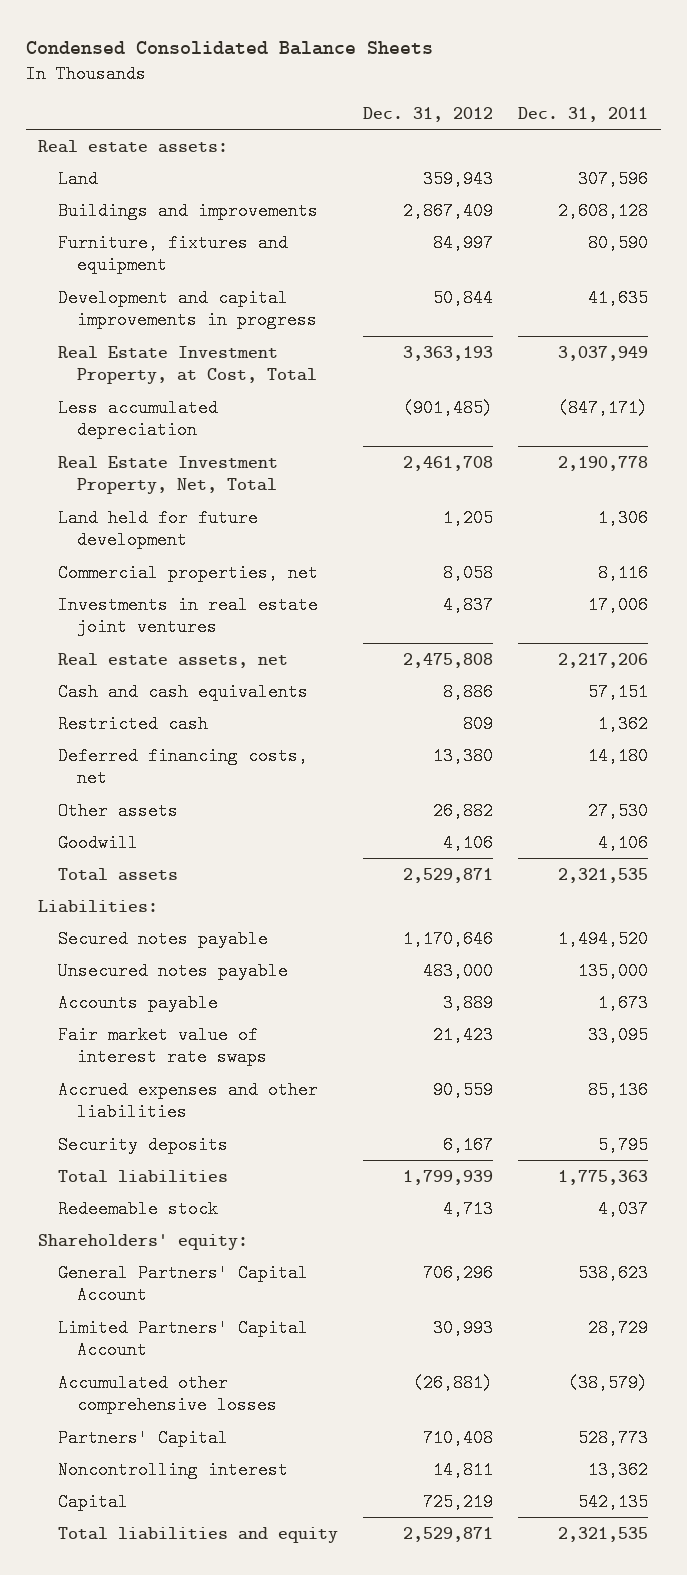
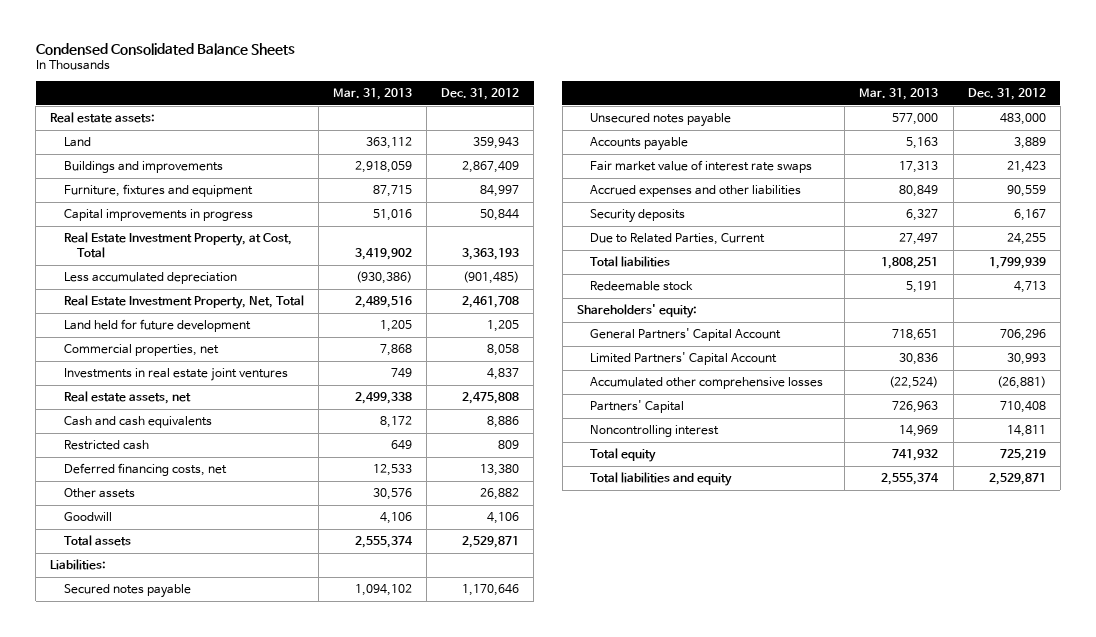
[518,107,649,123] Dec. 31, 2011 -> none
none -> [332,87,412,100] Mar. 31, 2013
[57,288,318,330] Development and capital improvements in progress -> [63,209,253,222] Capital improvements in progress
none -> [590,233,766,246] Due to Related Parties, Current
[57,1492,128,1511] Capital -> [590,448,657,463] Total equity

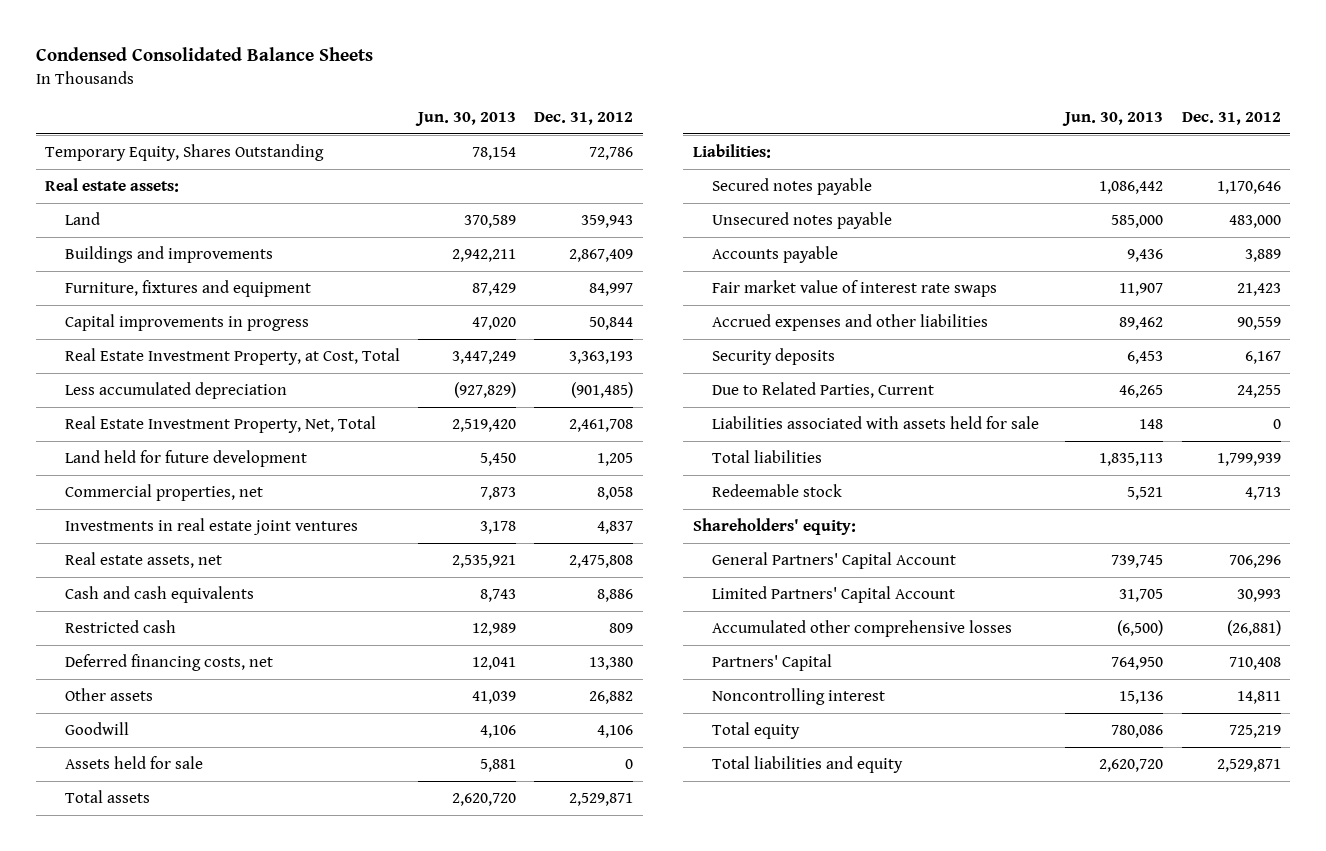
[332,87,412,100] Mar. 31, 2013 -> none
none -> [415,111,517,126] Jun. 30, 2013
none -> [45,143,325,161] Temporary Equity, Shares Outstanding
none -> [64,755,203,769] Assets held for sale
none -> [712,415,1040,429] Liabilities associated with assets held for sale

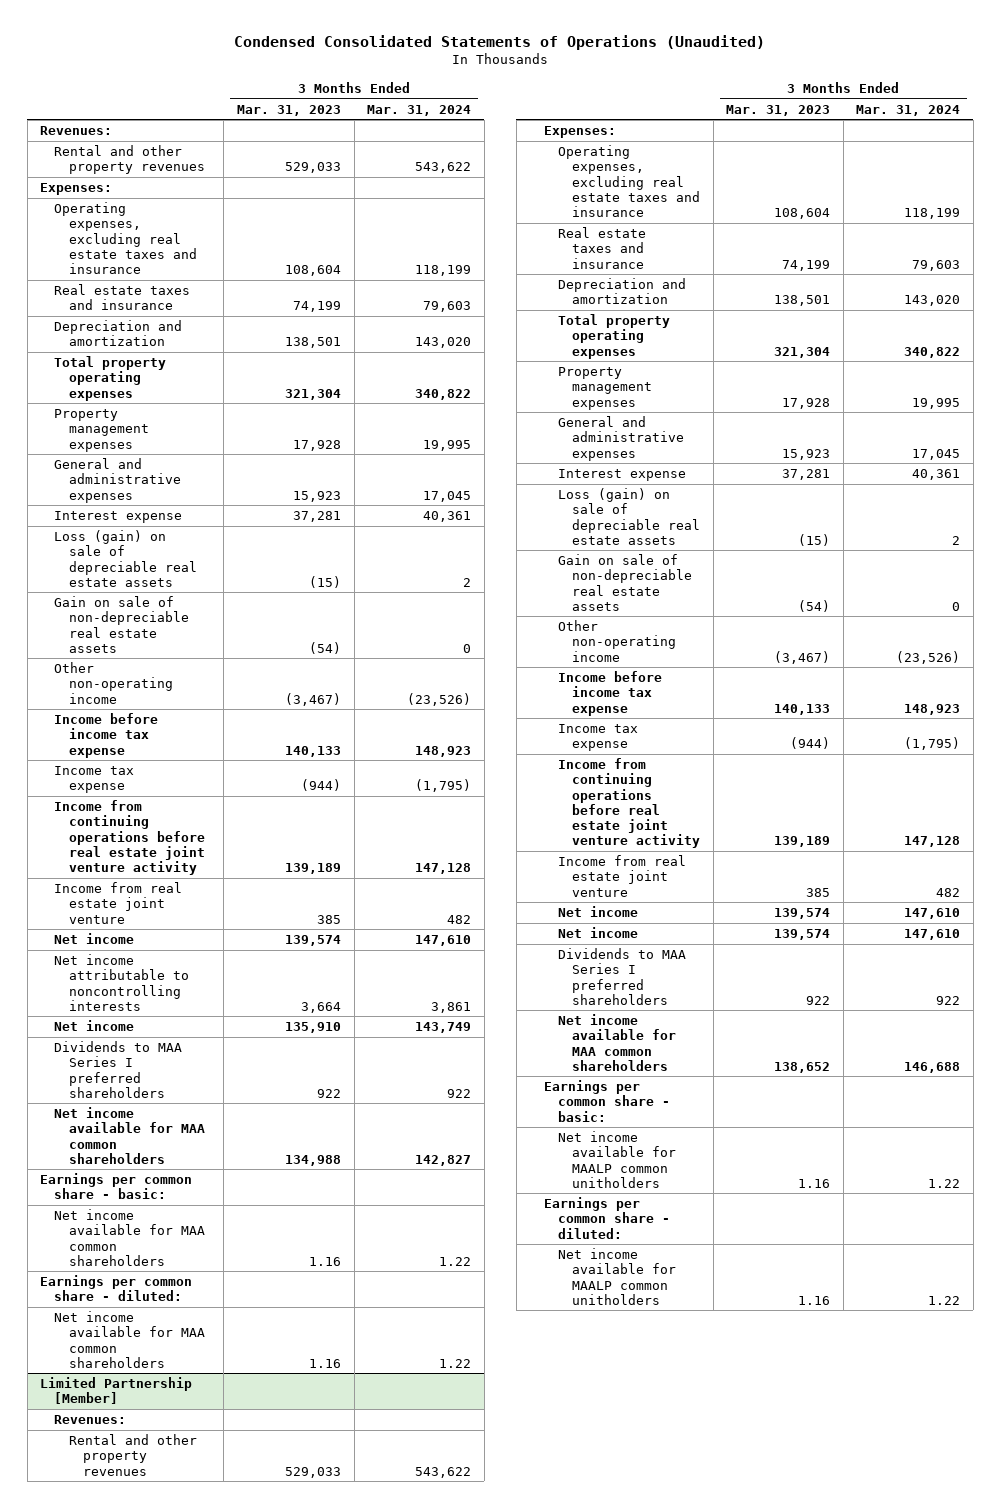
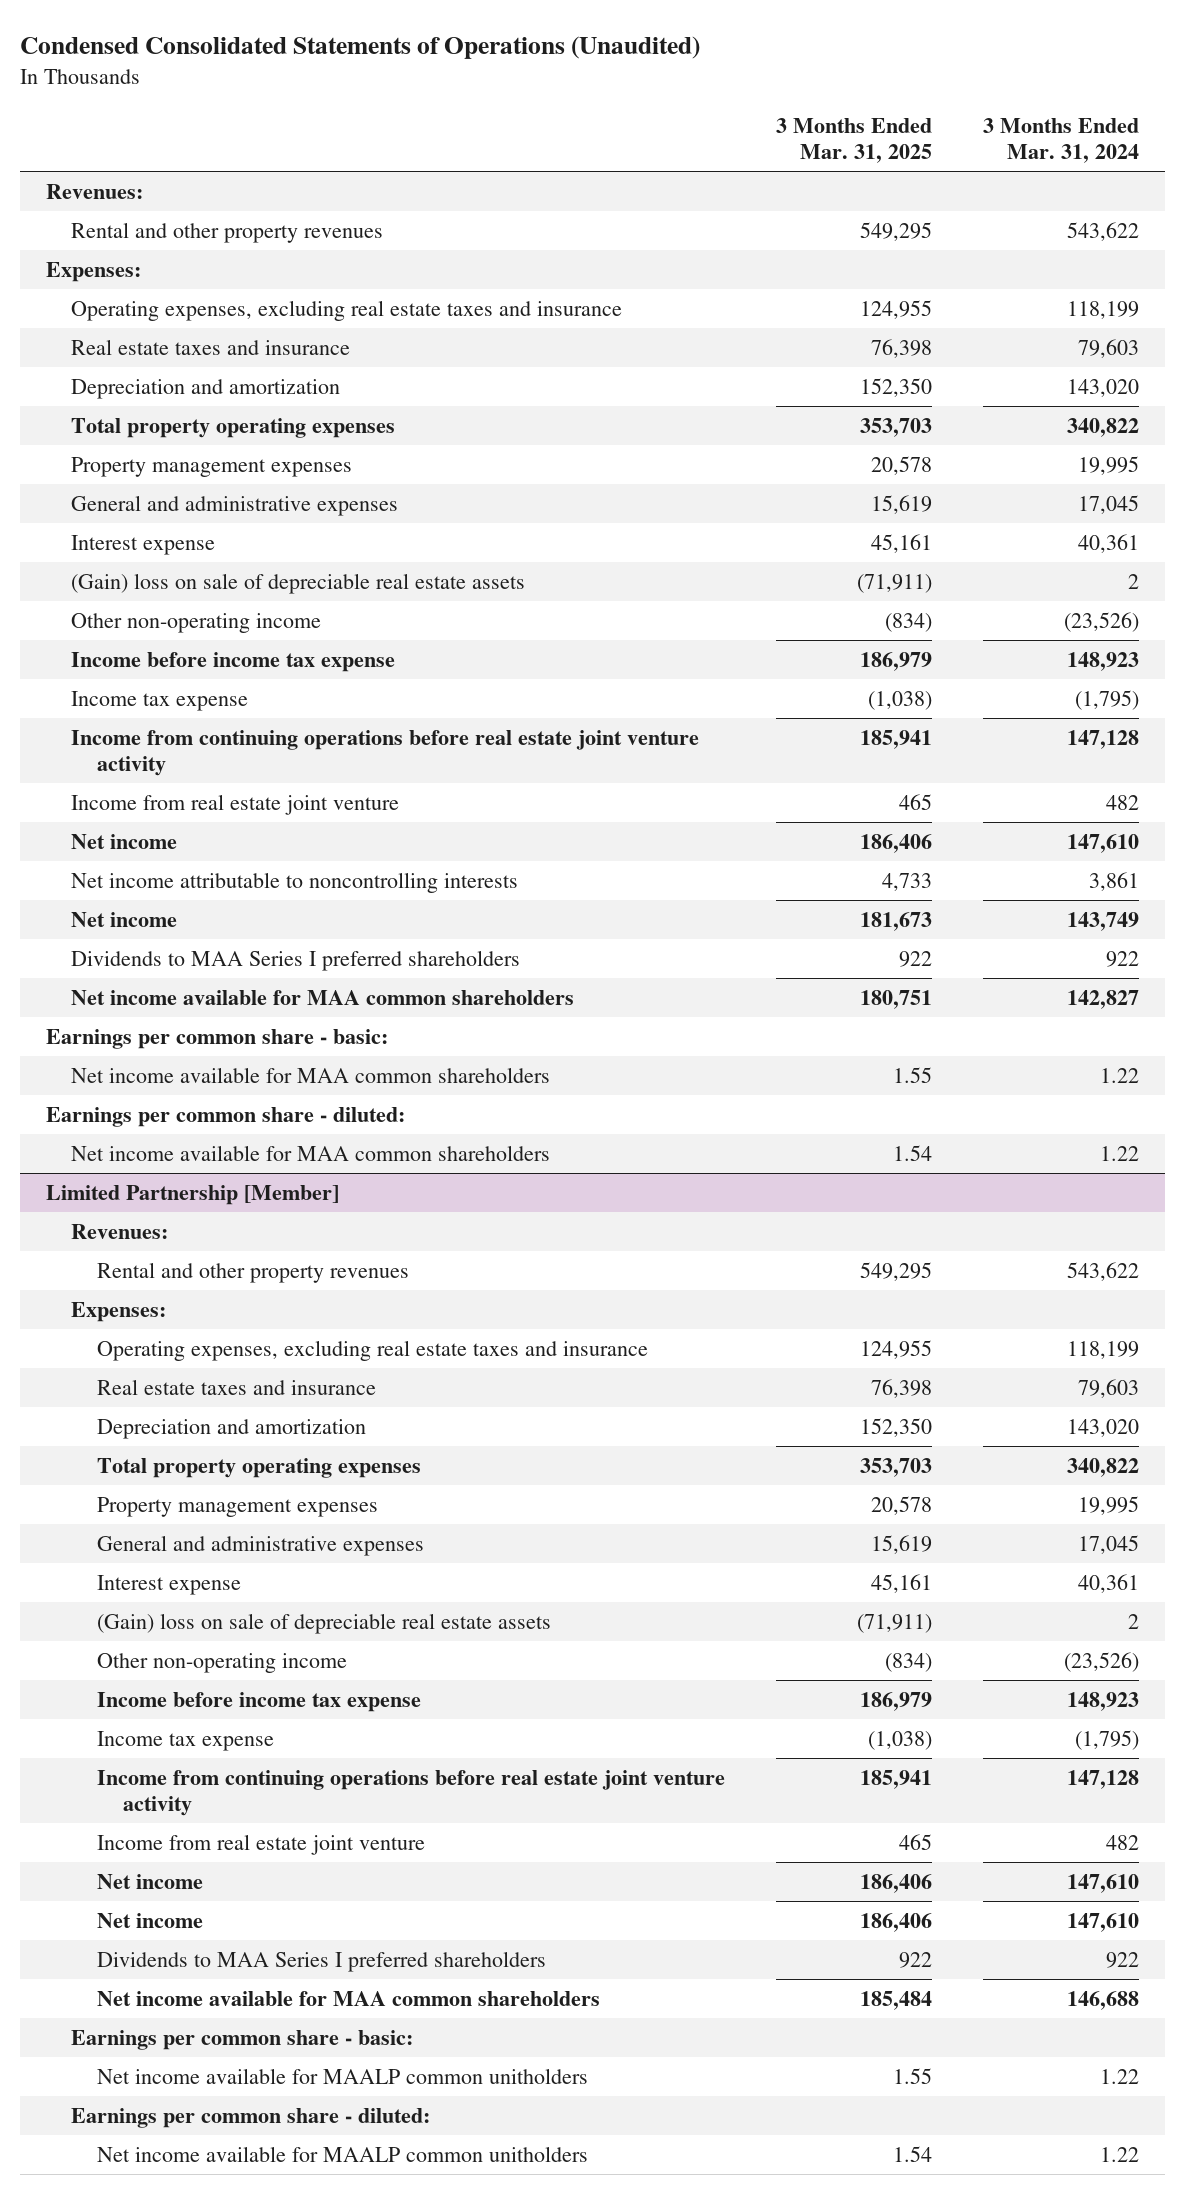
[237,104,342,116] Mar. 31, 2023 -> none
none -> [776,117,933,163] 3 Months Ended Mar. 31, 2025
[54,596,189,653] Gain on sale of non-depreciable real estate assets -> none
[54,530,197,587] Loss (gain) on sale of depreciable real estate assets -> [71,572,526,594] (Gain) loss on sale of depreciable real estate assets
[557,554,693,611] Gain on sale of non-depreciable real estate assets -> none
[557,488,701,545] Loss (gain) on sale of depreciable real estate assets -> [97,1612,552,1634] (Gain) loss on sale of depreciable real estate assets

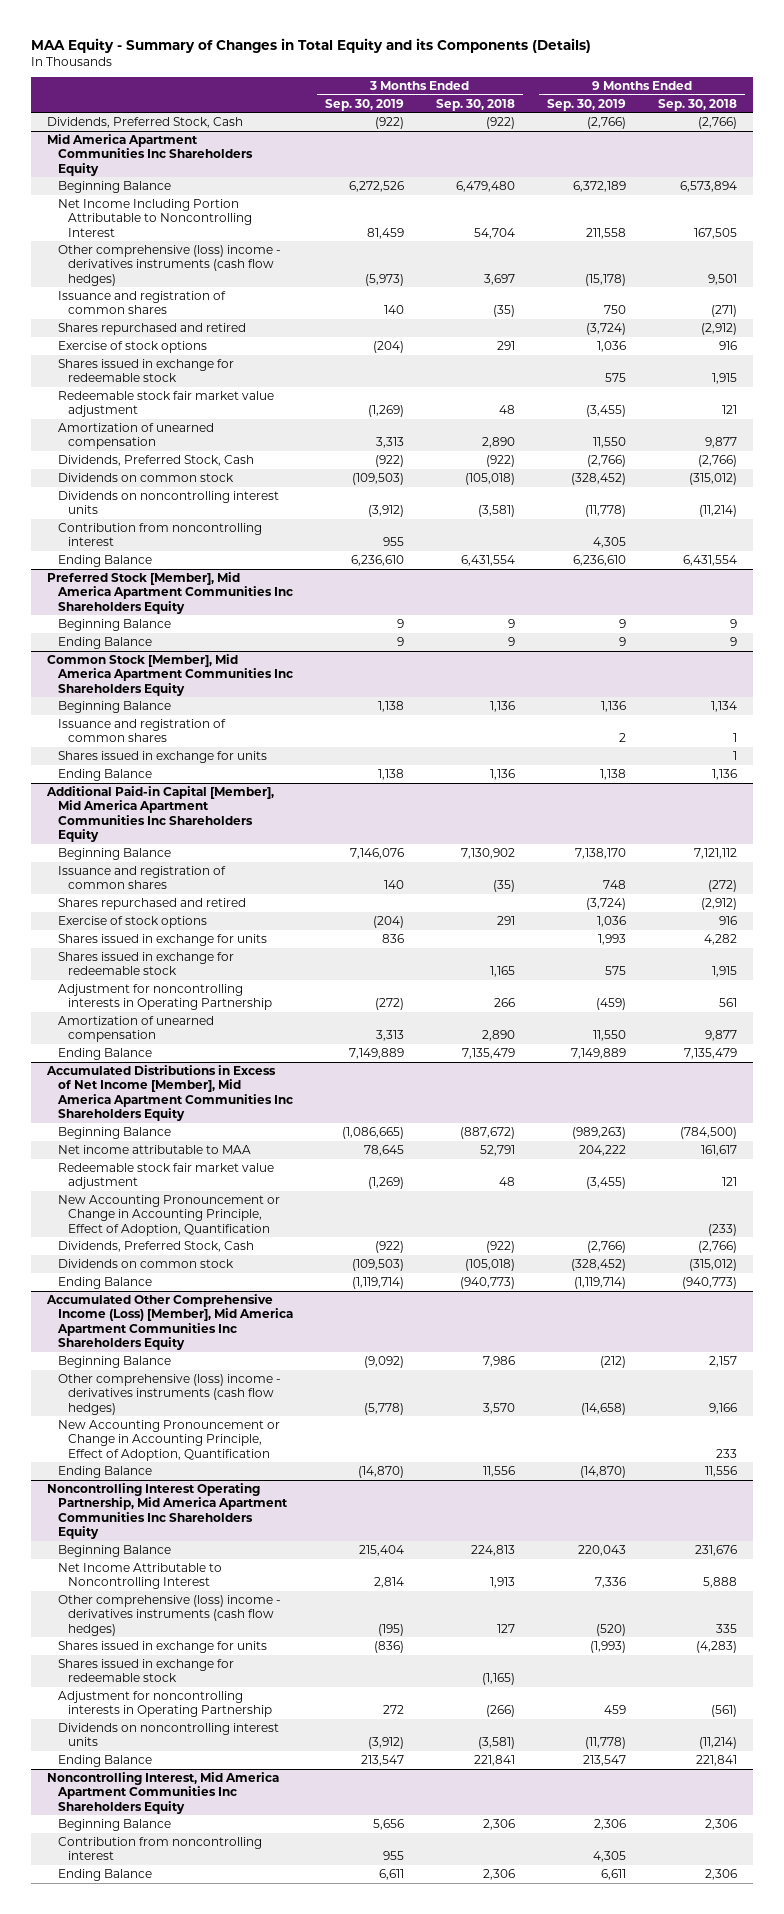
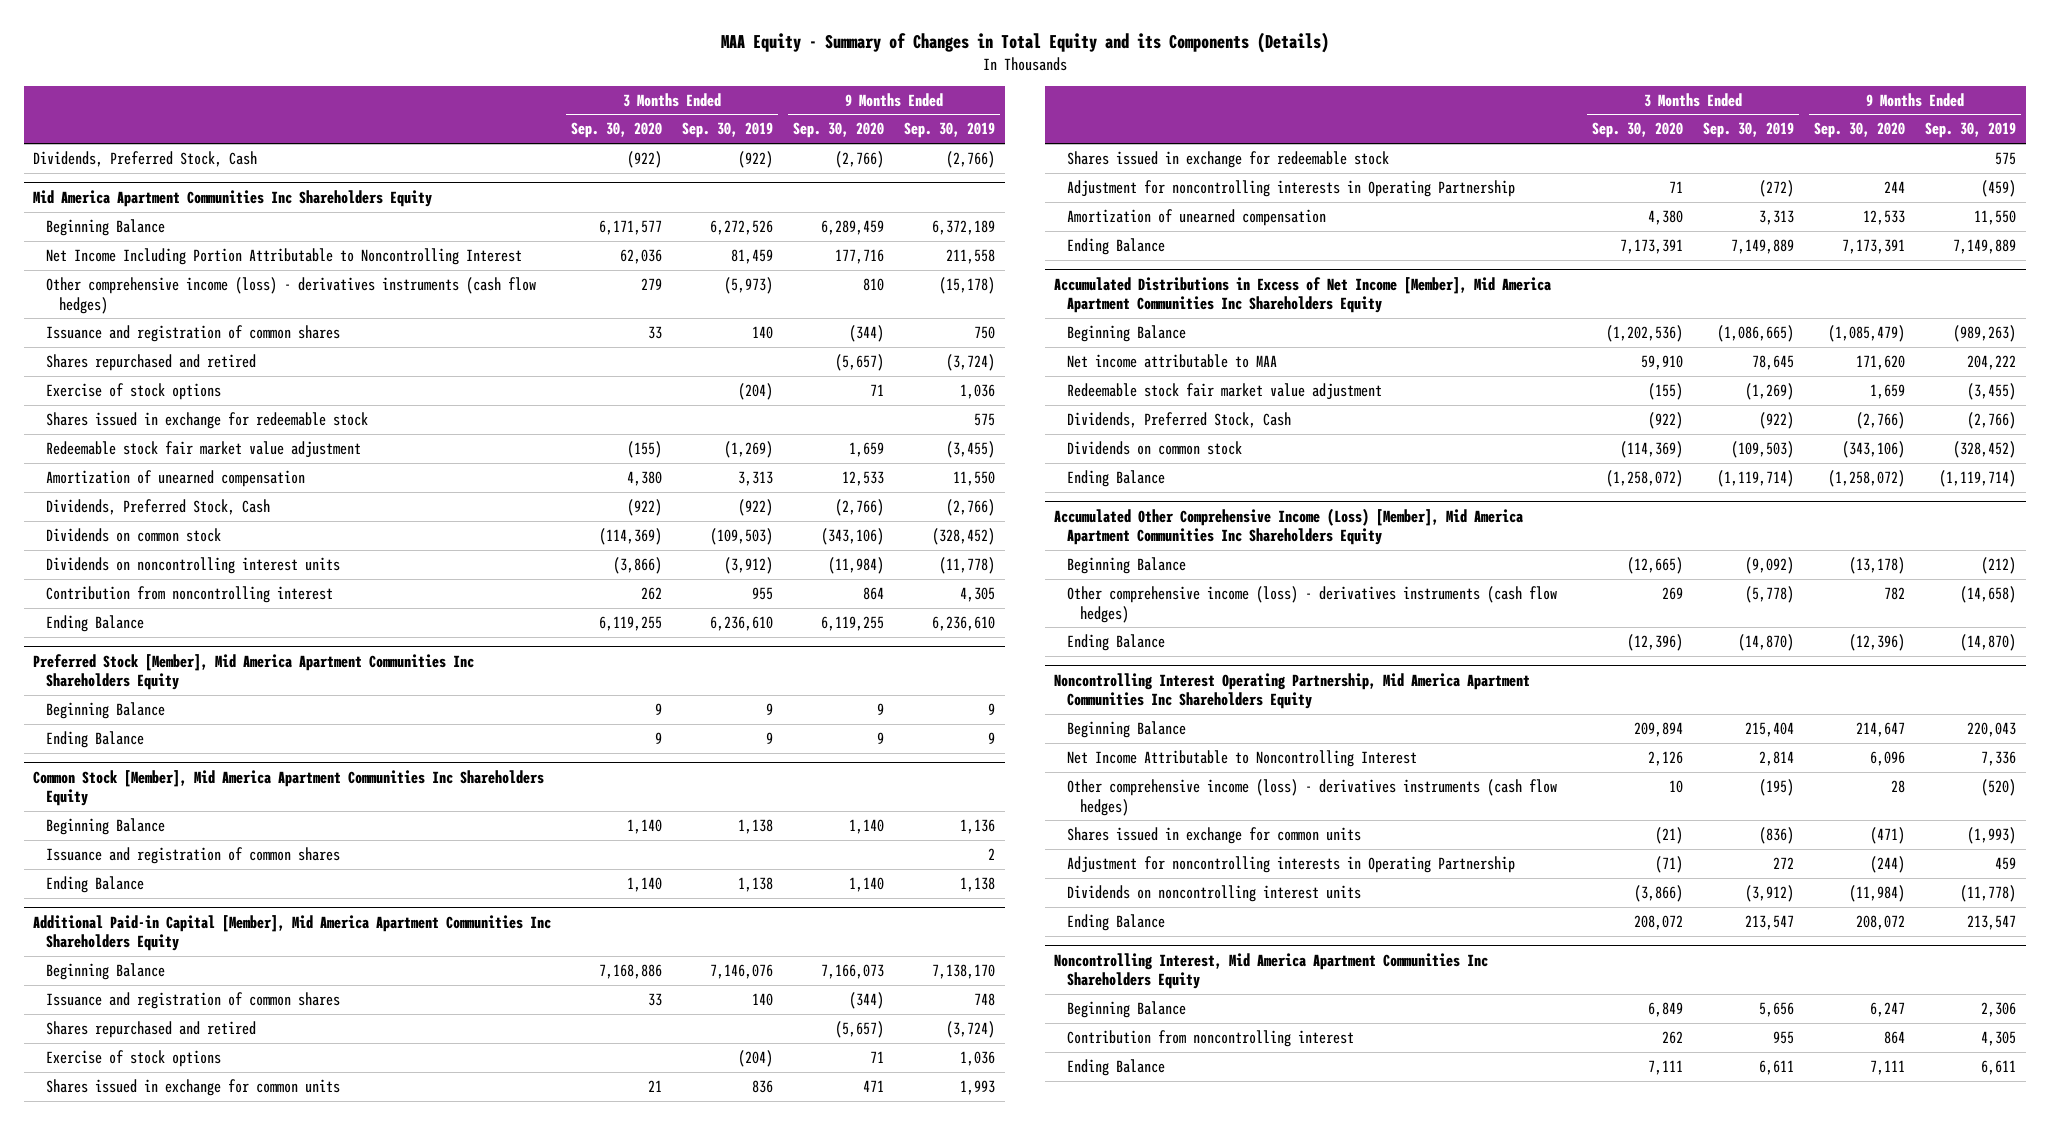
[435,98,515,111] Sep. 30, 2018 -> none
[657,98,737,111] Sep. 30, 2018 -> none
none -> [571,122,663,139] Sep. 30, 2020
none -> [792,122,884,139] Sep. 30, 2020
[57,244,281,286] Other comprehensive (loss) income - derivatives instruments (cash flow hedges) -> [46,276,537,314] Other comprehensive income (loss) - derivatives instruments (cash flow hedges)
[57,750,267,763] Shares issued in exchange for units -> none
[57,933,267,946] Shares issued in exchange for units -> [46,1078,341,1096] Shares issued in exchange for common units
[57,1194,280,1236] New Accounting Pronouncement or Change in Accounting Principle, Effect of Adoption, Quantification -> none
[57,1419,280,1461] New Accounting Pronouncement or Change in Accounting Principle, Effect of Adoption, Quantification -> none
[57,1373,281,1415] Other comprehensive (loss) income - derivatives instruments (cash flow hedges) -> [1067,585,1558,623] Other comprehensive income (loss) - derivatives instruments (cash flow hedges)
[57,1658,234,1683] Shares issued in exchange for redeemable stock -> none
[57,1594,281,1636] Other comprehensive (loss) income - derivatives instruments (cash flow hedges) -> [1067,778,1558,816] Other comprehensive income (loss) - derivatives instruments (cash flow hedges)
[57,1640,267,1653] Shares issued in exchange for units -> [1067,826,1362,844] Shares issued in exchange for common units

